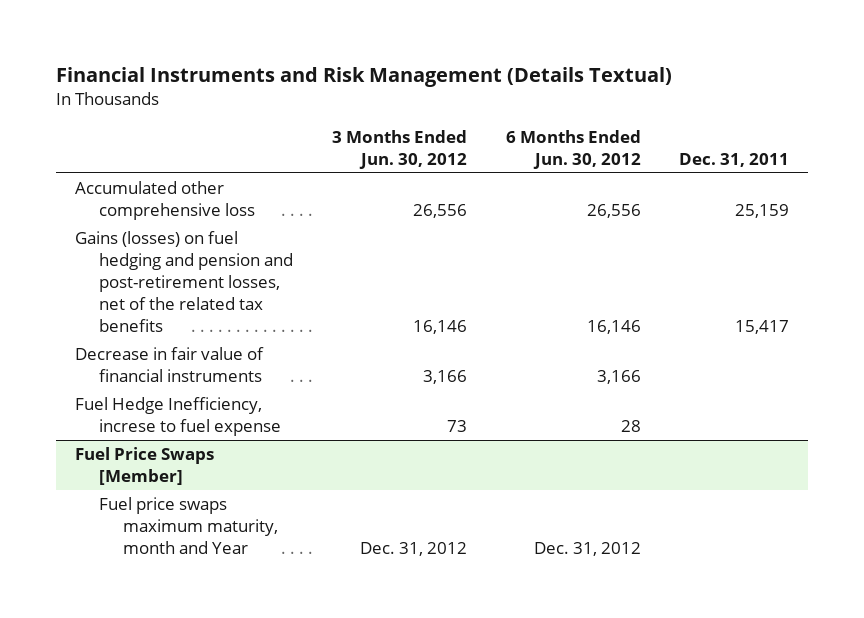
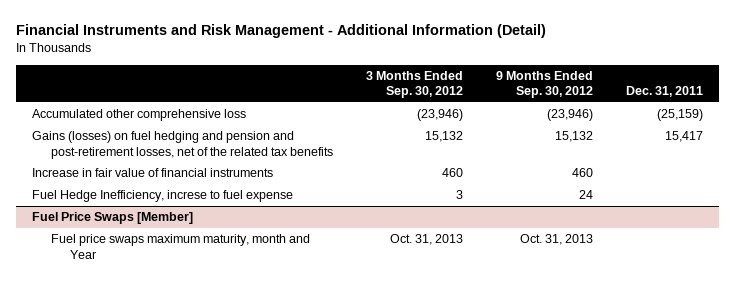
[55,67,672,88] Financial Instruments and Risk Management (Details Textual) -> [15,24,546,39] Financial Instruments and Risk Management - Additional Information (Detail)
[331,129,467,169] 3 Months Ended Jun. 30, 2012 -> none
[505,129,641,169] 6 Months Ended Jun. 30, 2012 -> none
none -> [366,70,464,99] 3 Months Ended Sep. 30, 2012
none -> [496,70,594,99] 9 Months Ended Sep. 30, 2012
[735,204,790,219] 25,159 -> [657,109,704,122] (25,159)
[75,347,265,383] Decrease in fair value of financial instruments -> [32,168,274,178] Increase in fair value of financial instruments

